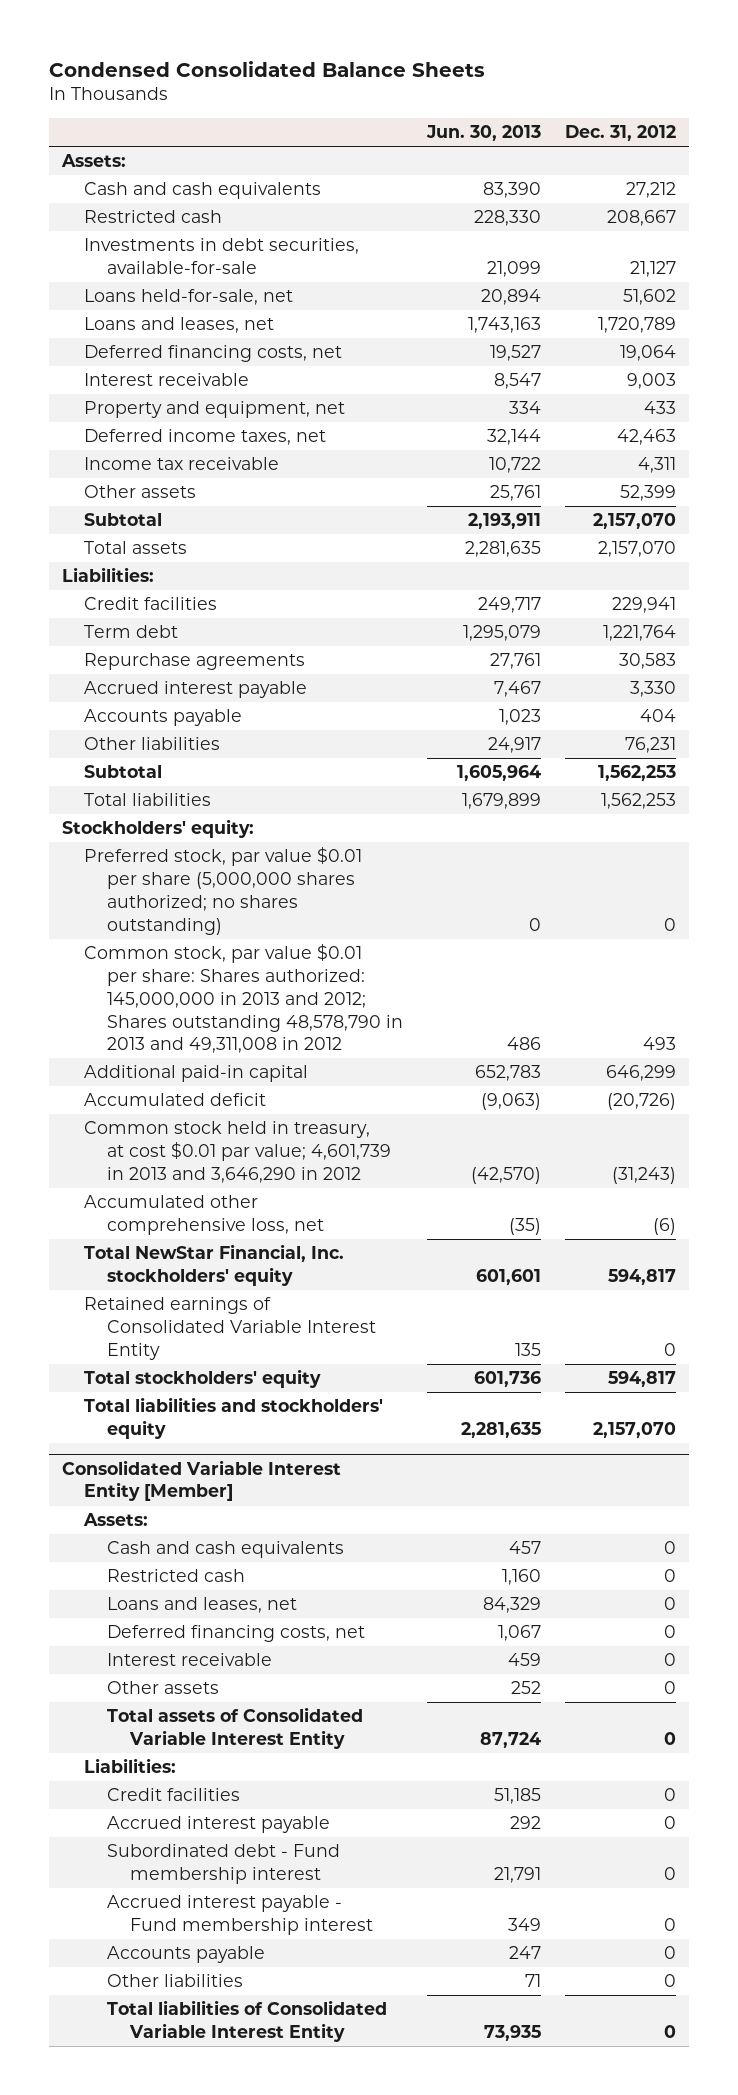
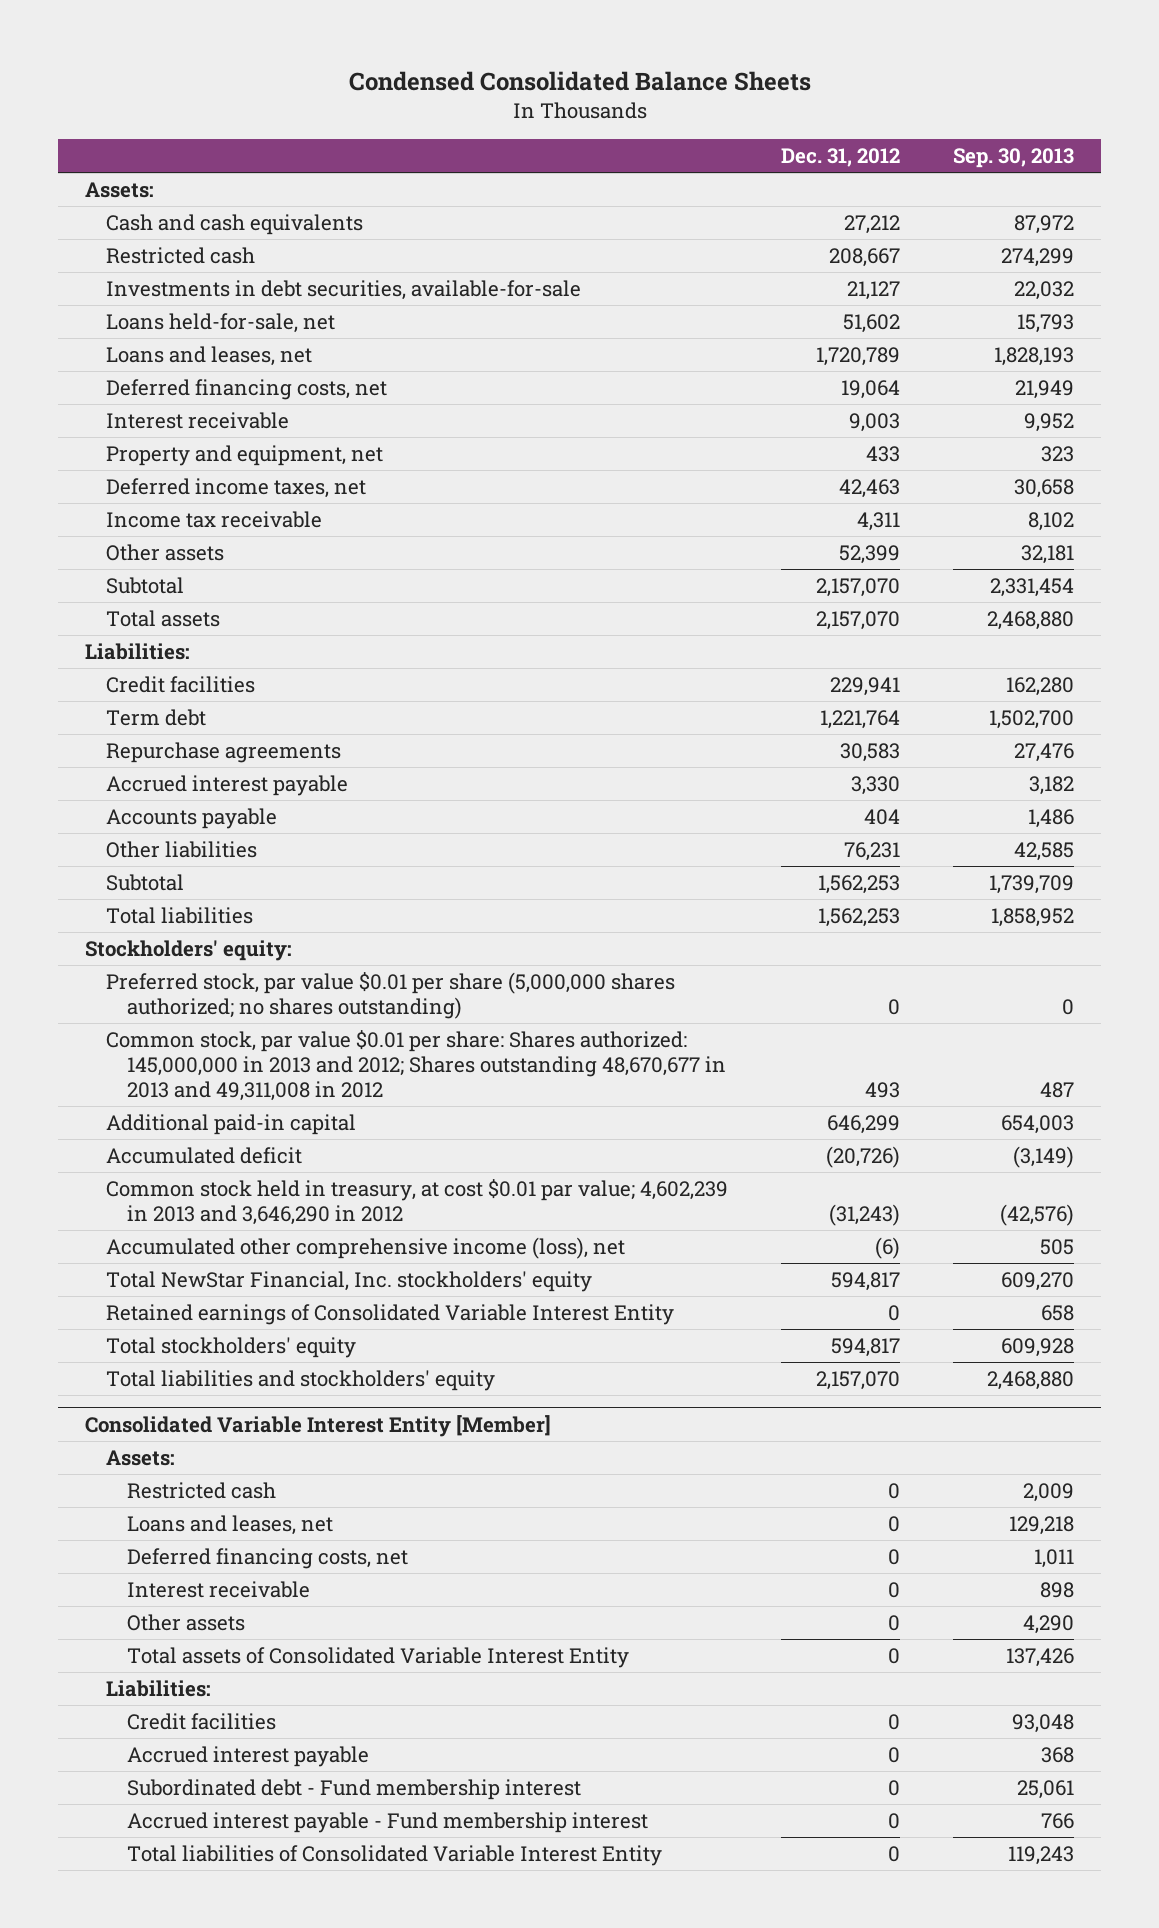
[426,125,542,142] Jun. 30, 2013 -> none
none -> [953,147,1075,168] Sep. 30, 2013
[84,944,404,1054] Common stock, par value $0.01 per share: Shares authorized: 145,000,000 in 2013 and 2012; Shares outstanding 48,578,790 in 2013 and 49,311,008 in 2012 -> [105,1030,726,1102] Common stock, par value $0.01 per share: Shares authorized: 145,000,000 in 2013 and 2012; Shares outstanding 48,670,677 in 2013 and 49,311,008 in 2012
[84,1121,392,1183] Common stock held in treasury, at cost $0.01 par value; 4,601,739 in 2013 and 3,646,290 in 2012 -> [105,1179,728,1226] Common stock held in treasury, at cost $0.01 par value; 4,602,239 in 2013 and 3,646,290 in 2012
[84,1195,325,1236] Accumulated other comprehensive loss, net -> [105,1237,625,1260] Accumulated other comprehensive income (loss), net
[107,1541,345,1559] Cash and cash equivalents -> none
[107,1946,266,1964] Accounts payable -> none
[107,1974,244,1988] Other liabilities -> none

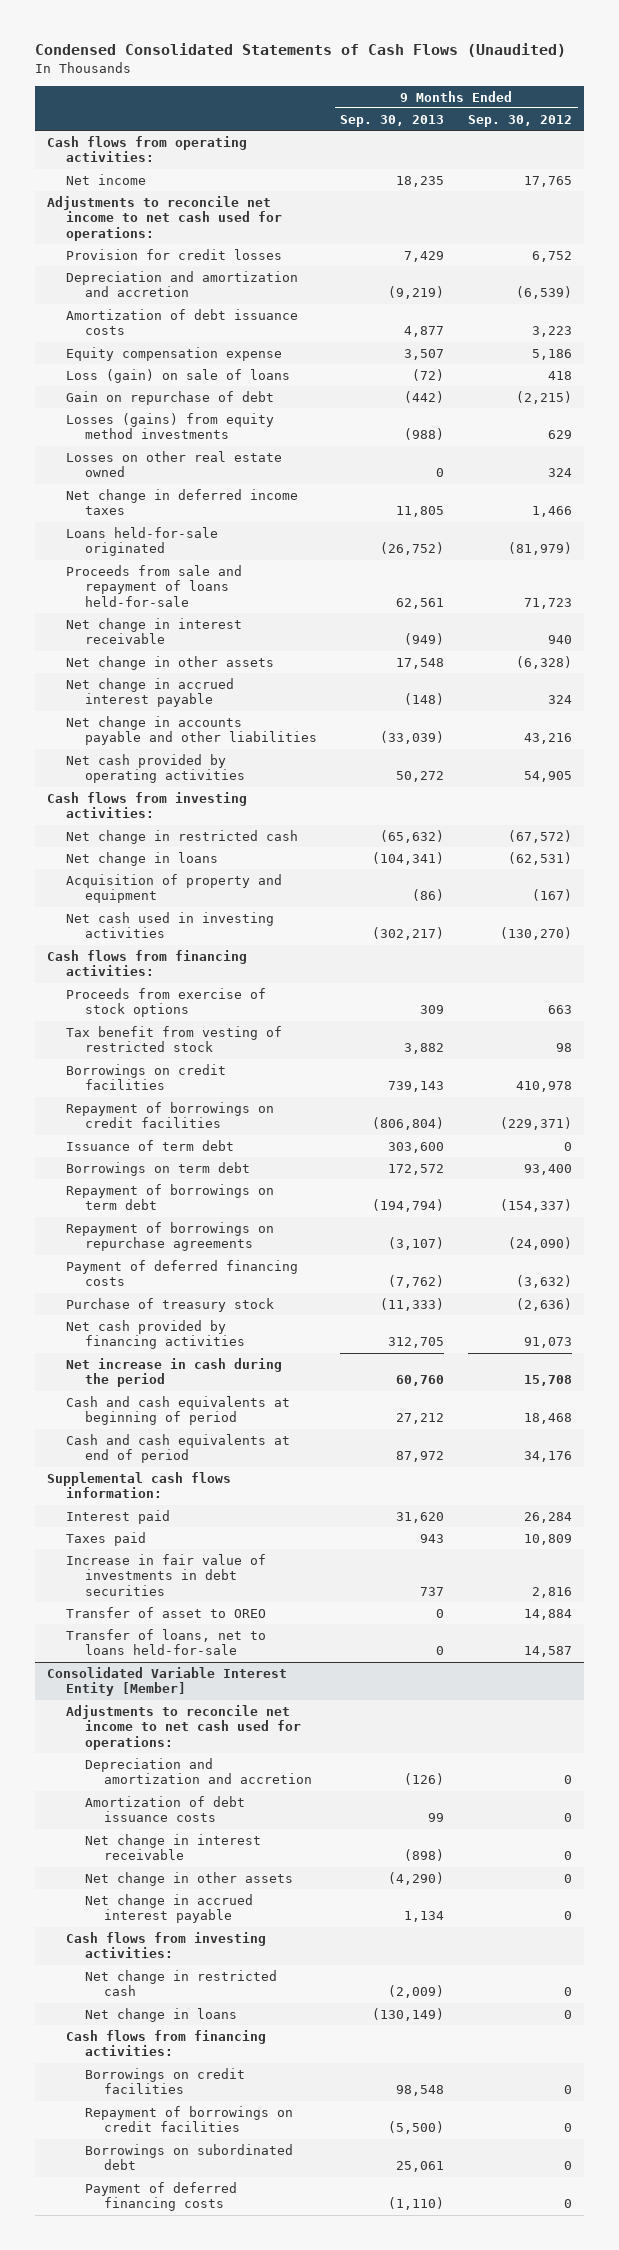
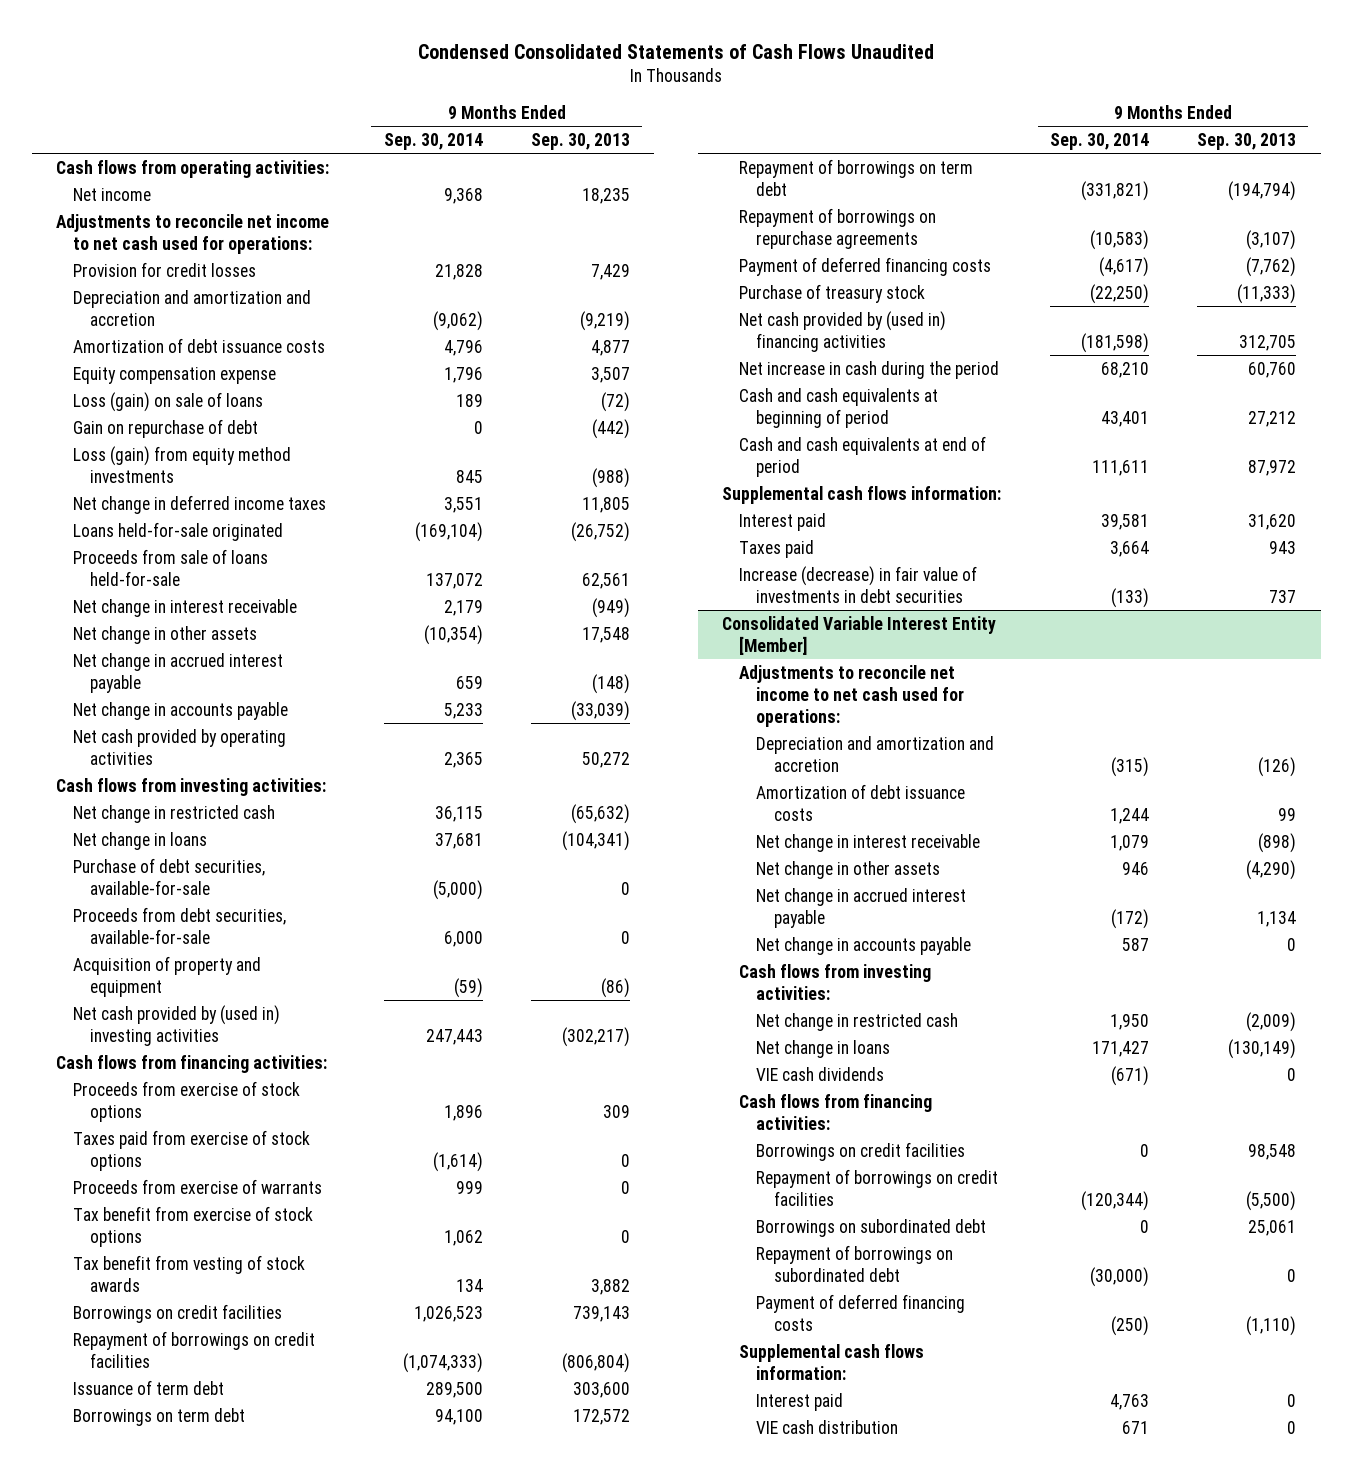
[35,43,567,58] Condensed Consolidated Statements of Cash Flows (Unaudited) -> [418,43,935,59] Condensed Consolidated Statements of Cash Flows Unaudited
[467,114,572,127] Sep. 30, 2012 -> none
none -> [383,133,483,151] Sep. 30, 2014
[66,450,283,478] Losses on other real estate owned -> none
[66,412,275,440] Losses (gains) from equity method investments -> [73,445,292,483] Loss (gain) from equity method investments
[66,564,243,607] Proceeds from sale and repayment of loans held-for-sale -> [73,548,269,586] Proceeds from sale of loans held-for-sale
[66,715,318,746] Net change in accounts payable and other liabilities -> [73,701,289,720] Net change in accounts payable
none -> [73,857,266,895] Purchase of debt securities, available-for-sale
none -> [73,906,287,944] Proceeds from debt securities, available-for-sale
[66,911,275,939] Net cash used in investing activities -> [73,1004,281,1046] Net cash provided by (used in) investing activities
none -> [73,1129,311,1171] Taxes paid from exercise of stock options
none -> [73,1178,323,1194] Proceeds from exercise of warrants
none -> [73,1205,314,1247] Tax benefit from exercise of stock options
[66,1025,283,1053] Tax benefit from vesting of restricted stock -> [73,1254,306,1292] Tax benefit from vesting of stock awards
[66,1319,246,1350] Net cash provided by financing activities -> [739,310,947,352] Net cash provided by (used in) financing activities
[66,1606,267,1618] Transfer of asset to OREO -> none
[66,1628,267,1656] Transfer of loans, net to loans held-for-sale -> none
[66,1553,267,1596] Increase in fair value of investments in debt securities -> [739,565,978,603] Increase (decrease) in fair value of investments in debt securities
none -> [756,936,972,955] Net change in accounts payable
none -> [756,1066,885,1081] VIE cash dividends
none -> [756,1244,954,1282] Repayment of borrowings on subordinated debt
none -> [739,1343,925,1380] Supplemental cash flows information:
none -> [756,1392,844,1411] Interest paid
none -> [756,1419,899,1434] VIE cash distribution

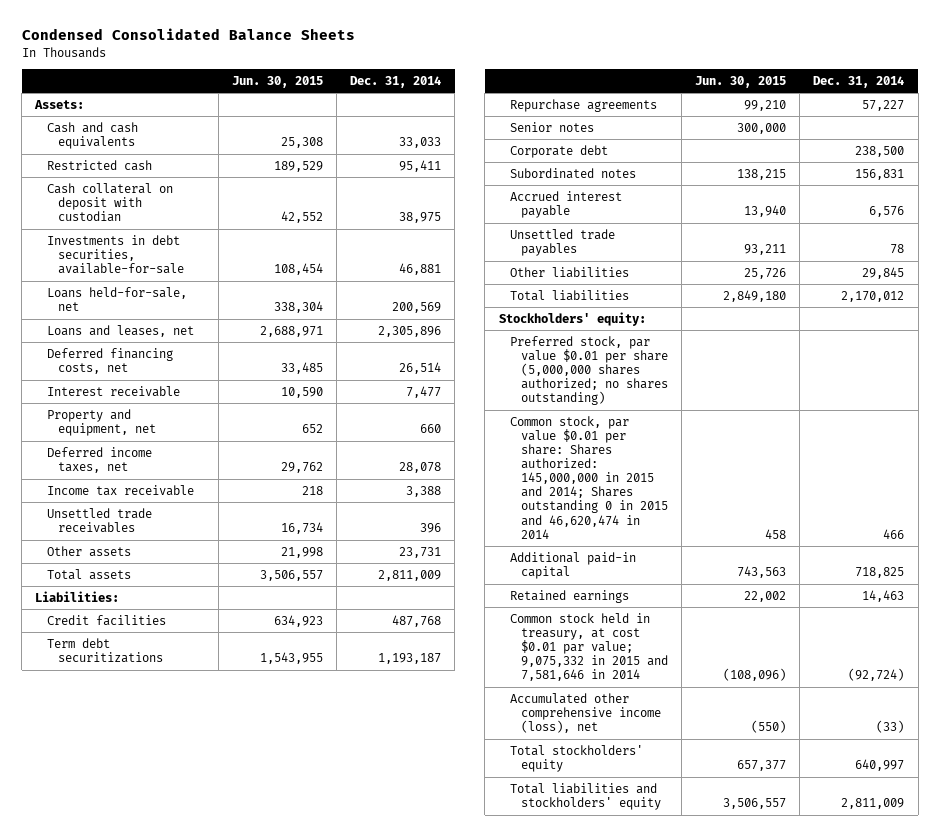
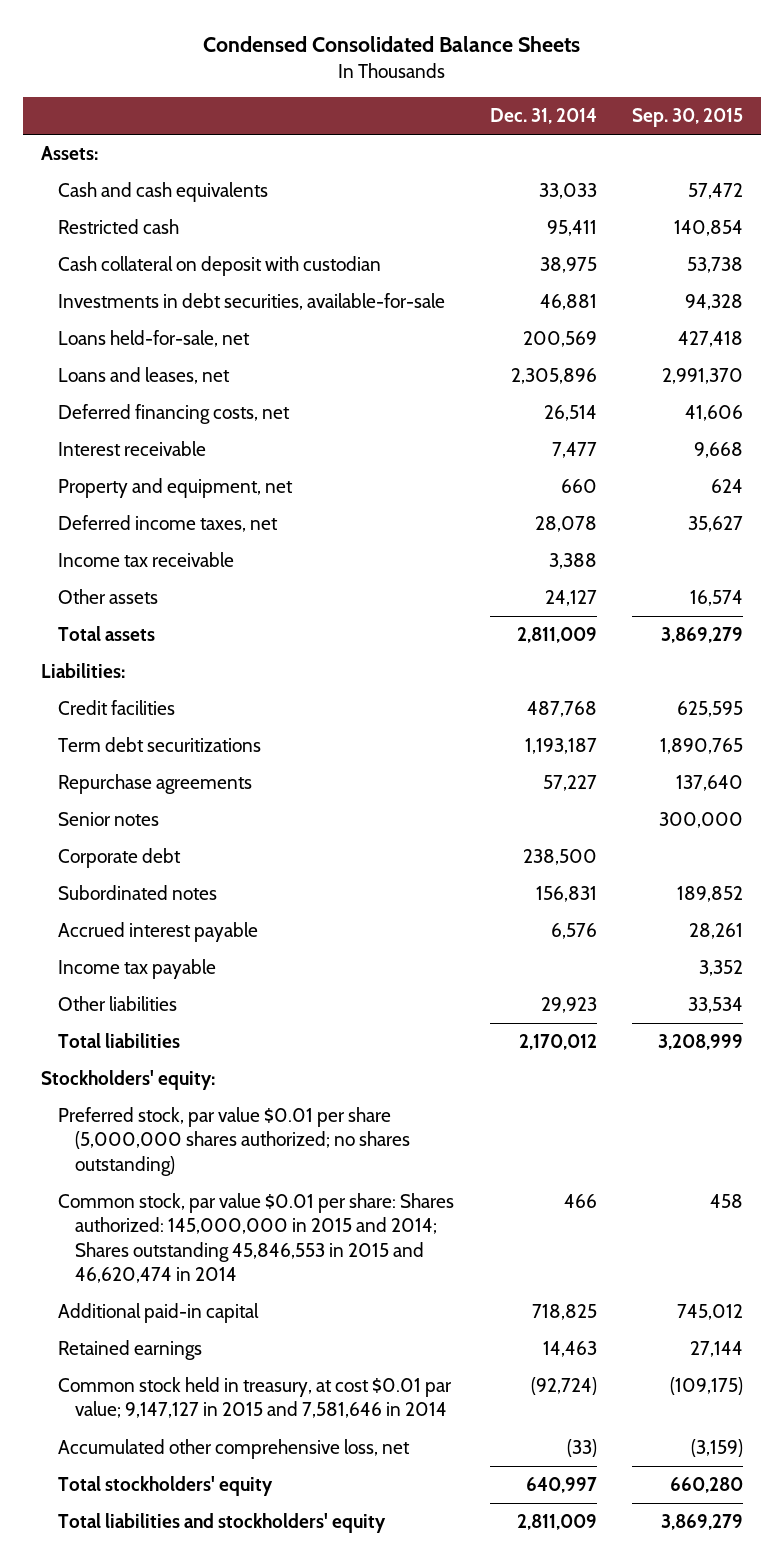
[232,75,324,88] Jun. 30, 2015 -> none
none -> [631,107,743,127] Sep. 30, 2015
[46,507,152,534] Unsettled trade receivables -> none
[399,546,442,558] 23,731 -> [544,590,597,607] 24,127
[509,228,615,257] Unsettled trade payables -> none
none -> [58,959,217,980] Income tax payable
[862,266,905,279] 29,845 -> [540,997,597,1014] 29,923
[509,415,669,539] Common stock, par value $0.01 per share: Shares authorized: 145,000,000 in 2015 and 2014; Shares outstanding 0 in 2015 and 46,620,474 in 2014 -> [58,1193,455,1283] Common stock, par value $0.01 per share: Shares authorized: 145,000,000 in 2015 and 2014; Shares outstanding 45,846,553 in 2015 and 46,620,474 in 2014
[509,612,669,682] Common stock held in treasury, at cost $0.01 par value; 9,075,332 in 2015 and 7,581,646 in 2014 -> [58,1377,453,1419] Common stock held in treasury, at cost $0.01 par value; 9,147,127 in 2015 and 7,581,646 in 2014
[509,692,662,734] Accumulated other comprehensive income (loss), net -> [58,1439,411,1460] Accumulated other comprehensive loss, net

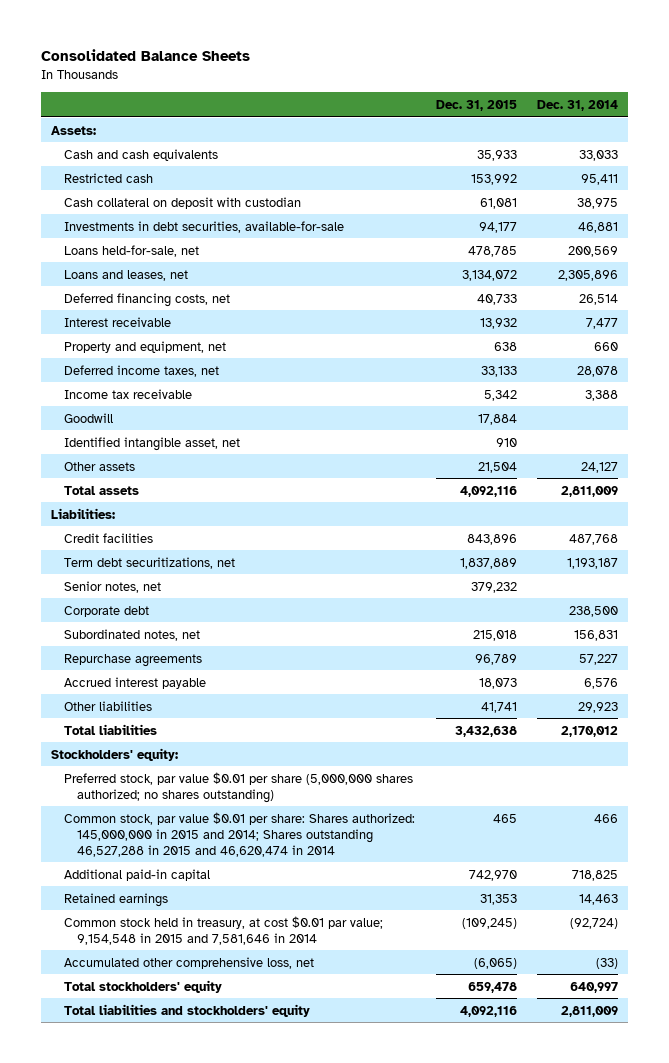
[202,36,580,53] Condensed Consolidated Balance Sheets -> [41,49,251,62] Consolidated Balance Sheets
[631,107,743,127] Sep. 30, 2015 -> none
none -> [435,100,517,112] Dec. 31, 2015
none -> [64,412,114,423] Goodwill
none -> [64,436,241,451] Identified intangible asset, net
[58,737,262,753] Term debt securitizations -> [64,556,236,569] Term debt securitizations, net
[58,812,160,827] Senior notes -> [64,580,162,593] Senior notes, net
[58,885,218,901] Subordinated notes -> [64,628,201,641] Subordinated notes, net
[58,774,253,795] Repurchase agreements -> [64,653,203,667] Repurchase agreements
[58,959,217,980] Income tax payable -> none
[58,1193,455,1283] Common stock, par value $0.01 per share: Shares authorized: 145,000,000 in 2015 and 2014; Shares outstanding 45,846,553 in 2015 and 46,620,474 in 2014 -> [64,811,416,857] Common stock, par value $0.01 per share: Shares authorized: 145,000,000 in 2015 and 2014; Shares outstanding 46,527,288 in 2015 and 46,620,474 in 2014
[58,1377,453,1419] Common stock held in treasury, at cost $0.01 par value; 9,147,127 in 2015 and 7,581,646 in 2014 -> [64,915,384,945] Common stock held in treasury, at cost $0.01 par value; 9,154,548 in 2015 and 7,581,646 in 2014

